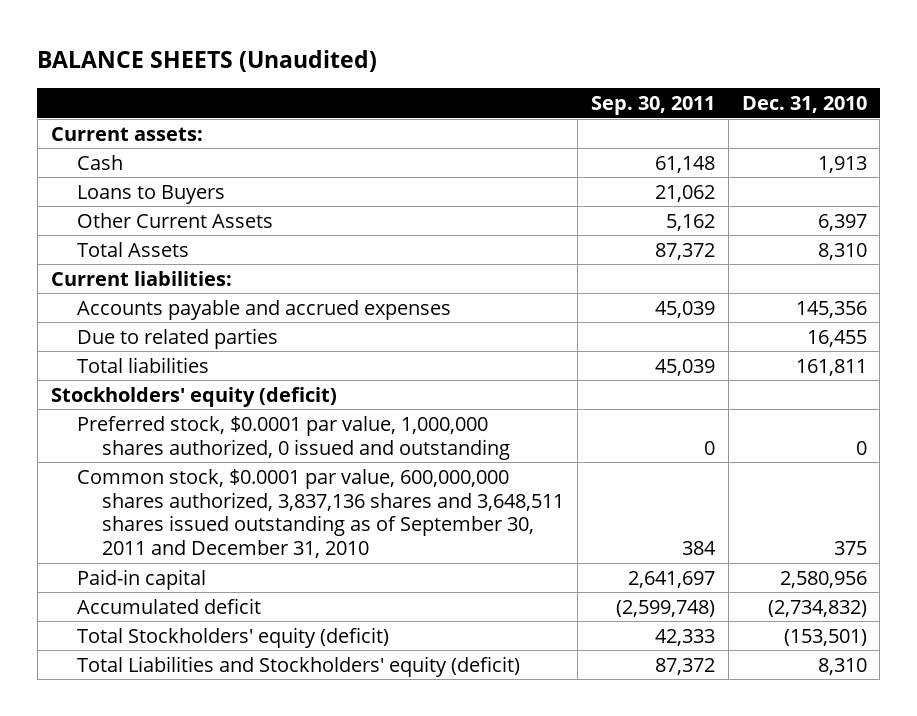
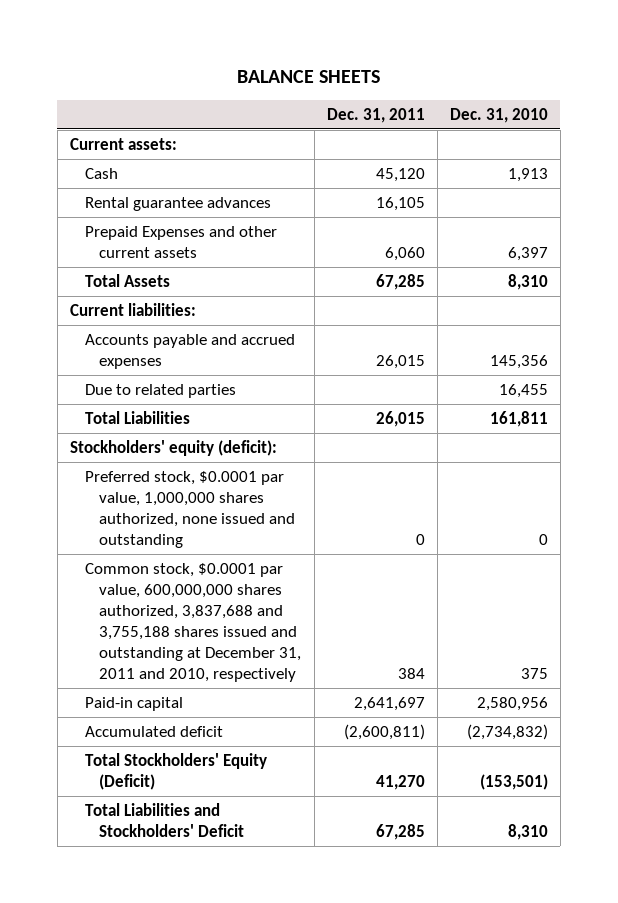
[37,50,378,73] BALANCE SHEETS (Unaudited) -> [236,70,380,84] BALANCE SHEETS
[590,96,715,116] Sep. 30, 2011 -> none
none -> [326,107,425,123] Dec. 31, 2011
[76,184,225,204] Loans to Buyers -> none
none -> [84,196,271,211] Rental guarantee advances
[76,212,273,228] Other Current Assets -> [84,225,277,258] Prepaid Expenses and other current assets
[76,356,209,373] Total liabilities -> [84,410,190,424] Total Liabilities
[50,386,337,407] Stockholders' equity (deficit) -> [69,439,277,456] Stockholders' equity (deficit):
[76,415,511,460] Preferred stock, $0.0001 par value, 1,000,000 shares authorized, 0 issued and outstanding -> [84,470,296,548] Preferred stock, $0.0001 par value, 1,000,000 shares authorized, none issued and outstanding
[76,468,565,559] Common stock, $0.0001 par value, 600,000,000 shares authorized, 3,837,136 shares and 3,648,511 shares issued outstanding as of September 30, 2011 and December 31, 2010 -> [84,562,302,682] Common stock, $0.0001 par value, 600,000,000 shares authorized, 3,837,688 and 3,755,188 shares issued and outstanding at December 31, 2011 and 2010, respectively
[76,626,389,648] Total Stockholders' equity (deficit) -> [84,752,267,790] Total Stockholders' Equity (Deficit)
[76,655,520,677] Total Liabilities and Stockholders' equity (deficit) -> [84,802,245,837] Total Liabilities and Stockholders' Deficit

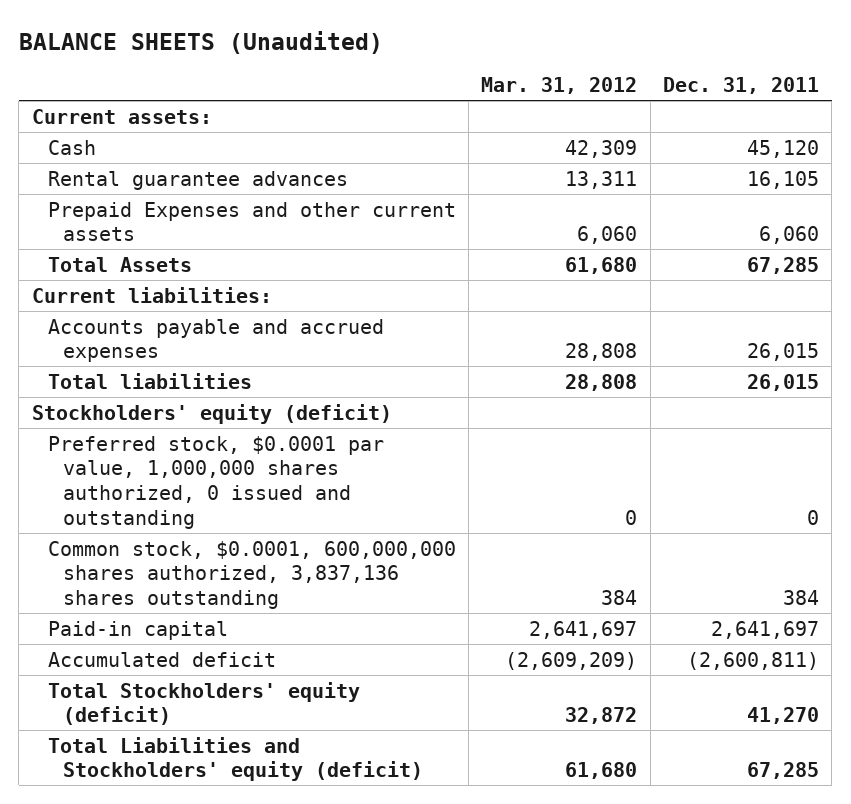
[236,70,380,84] BALANCE SHEETS -> [18,30,383,54] BALANCE SHEETS (Unaudited)
[449,107,548,123] Dec. 31, 2010 -> none
none -> [481,77,638,95] Mar. 31, 2012
[84,383,236,398] Due to related parties -> none
[84,410,190,424] Total Liabilities -> [47,372,252,389] Total liabilities
[69,439,277,456] Stockholders' equity (deficit): -> [31,403,392,424] Stockholders' equity (deficit)
[84,470,296,548] Preferred stock, $0.0001 par value, 1,000,000 shares authorized, none issued and outstanding -> [47,435,384,529] Preferred stock, $0.0001 par value, 1,000,000 shares authorized, 0 issued and outstanding
[84,562,302,682] Common stock, $0.0001 par value, 600,000,000 shares authorized, 3,837,688 and 3,755,188 shares issued and outstanding at December 31, 2011 and 2010, respectively -> [47,540,456,610] Common stock, $0.0001, 600,000,000 shares authorized, 3,837,136 shares outstanding
[84,752,267,790] Total Stockholders' Equity (Deficit) -> [47,681,360,726] Total Stockholders' equity (deficit)
[84,802,245,837] Total Liabilities and Stockholders' Deficit -> [47,736,424,782] Total Liabilities and Stockholders' equity (deficit)

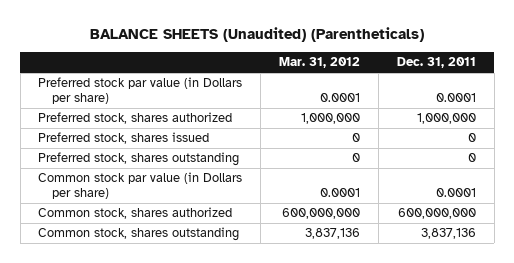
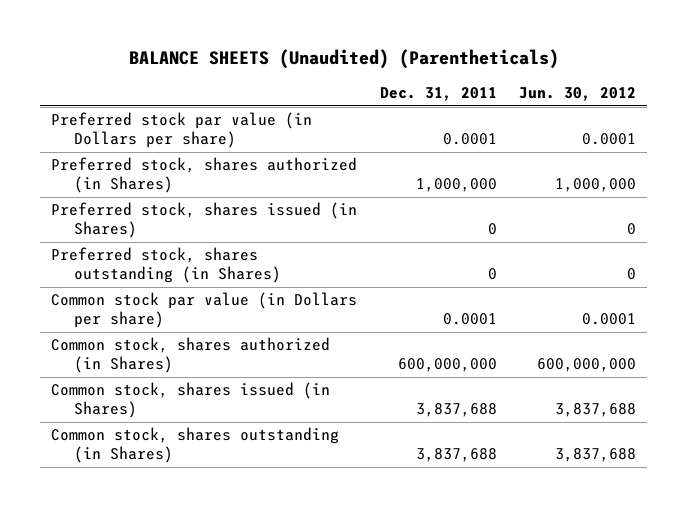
[279,57,361,69] Mar. 31, 2012 -> none
none -> [519,87,637,102] Jun. 30, 2012
[38,112,233,125] Preferred stock, shares authorized -> [51,157,358,194] Preferred stock, shares authorized (in Shares)
[38,132,210,145] Preferred stock, shares issued -> [51,202,358,239] Preferred stock, shares issued (in Shares)
[38,152,240,167] Preferred stock, shares outstanding -> [51,247,281,284] Preferred stock, shares outstanding (in Shares)
[38,207,233,220] Common stock, shares authorized -> [51,337,331,374] Common stock, shares authorized (in Shares)
none -> [51,382,331,419] Common stock, shares issued (in Shares)
[38,227,240,242] Common stock, shares outstanding -> [51,427,340,464] Common stock, shares outstanding (in Shares)
[420,228,476,240] 3,837,136 -> [415,448,497,463] 3,837,688

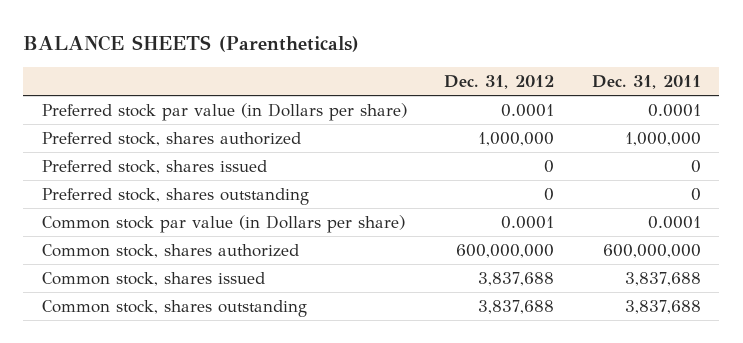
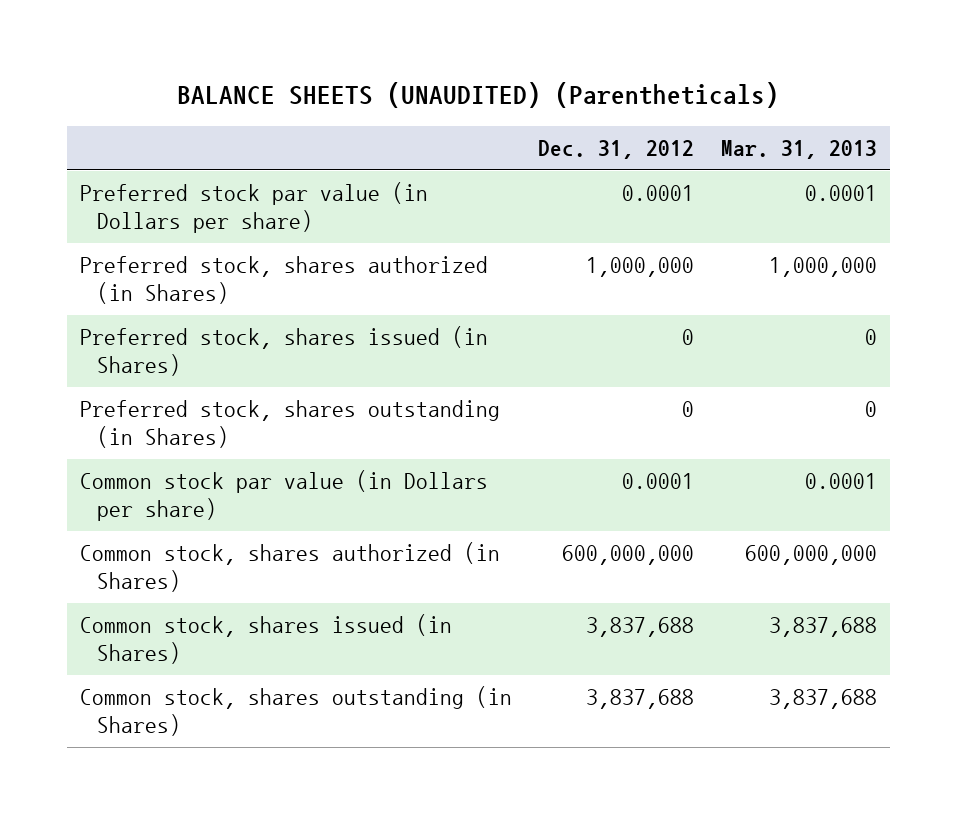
[23,35,360,53] BALANCE SHEETS (Parentheticals) -> [177,82,780,109] BALANCE SHEETS (UNAUDITED) (Parentheticals)
[591,75,701,90] Dec. 31, 2011 -> none
none -> [720,140,877,160] Mar. 31, 2013
[42,131,302,146] Preferred stock, shares authorized -> [80,256,489,305] Preferred stock, shares authorized (in Shares)
[42,159,268,174] Preferred stock, shares issued -> [80,326,489,377] Preferred stock, shares issued (in Shares)
[42,187,310,205] Preferred stock, shares outstanding -> [80,400,501,449] Preferred stock, shares outstanding (in Shares)
[42,243,300,258] Common stock, shares authorized -> [80,542,501,593] Common stock, shares authorized (in Shares)
[42,271,266,286] Common stock, shares issued -> [80,614,453,665] Common stock, shares issued (in Shares)
[42,299,308,317] Common stock, shares outstanding -> [80,686,513,737] Common stock, shares outstanding (in Shares)

